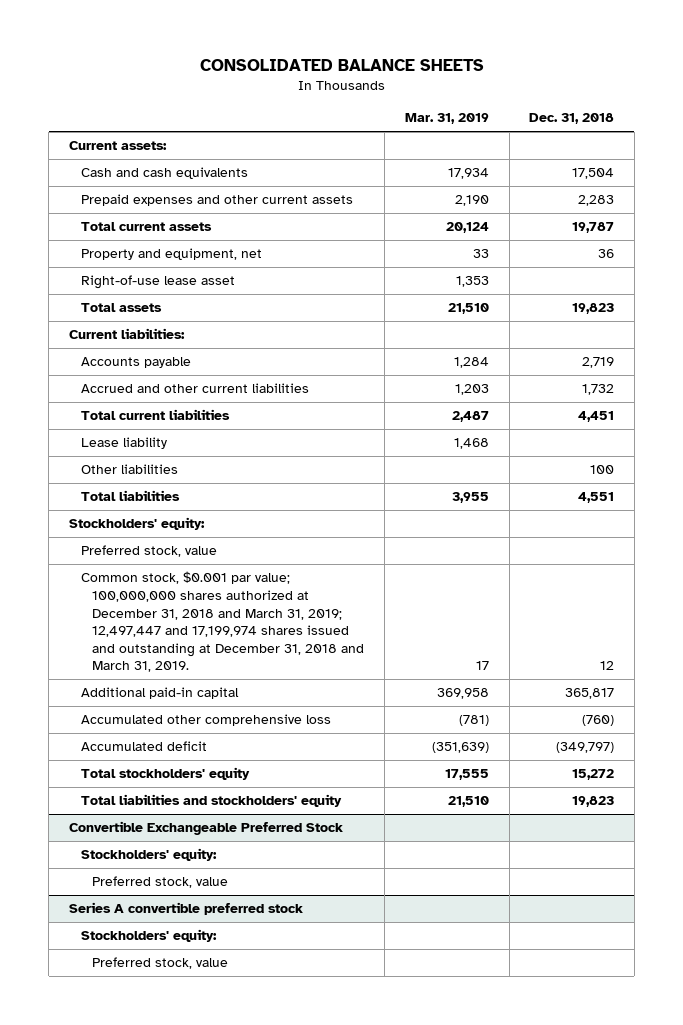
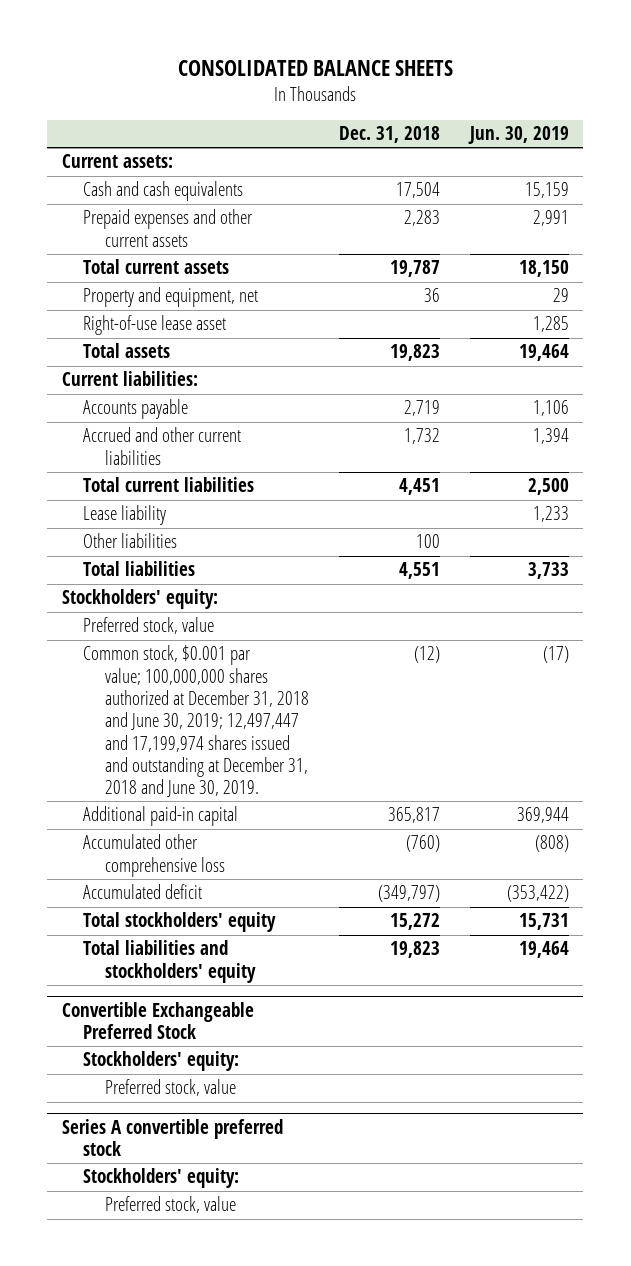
[404,113,489,125] Mar. 31, 2019 -> none
none -> [467,125,569,144] Jun. 30, 2019
[80,571,365,673] Common stock, $0.001 par value; 100,000,000 shares authorized at December 31, 2018 and March 31, 2019; 12,497,447 and 17,199,974 shares issued and outstanding at December 31, 2018 and March 31, 2019. -> [83,645,309,798] Common stock, $0.001 par value; 100,000,000 shares authorized at December 31, 2018 and June 30, 2019; 12,497,447 and 17,199,974 shares issued and outstanding at December 31, 2018 and June 30, 2019.
[600,661,615,671] 12 -> [413,646,440,664] (12)

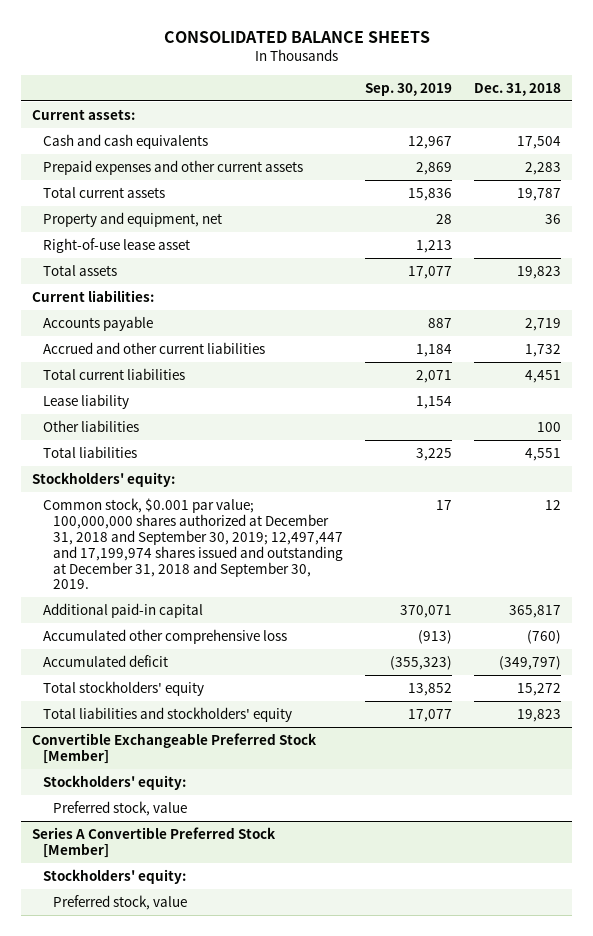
[467,125,569,144] Jun. 30, 2019 -> none
none -> [365,82,453,96] Sep. 30, 2019
[83,617,215,635] Preferred stock, value -> none
[83,645,309,798] Common stock, $0.001 par value; 100,000,000 shares authorized at December 31, 2018 and June 30, 2019; 12,497,447 and 17,199,974 shares issued and outstanding at December 31, 2018 and June 30, 2019. -> [42,497,344,590] Common stock, $0.001 par value; 100,000,000 shares authorized at December 31, 2018 and September 30, 2019; 12,497,447 and 17,199,974 shares issued and outstanding at December 31, 2018 and September 30, 2019.
[413,646,440,664] (12) -> [545,499,562,510] 12
[62,1001,255,1039] Convertible Exchangeable Preferred Stock -> [32,732,318,764] Convertible Exchangeable Preferred Stock [Member]
[62,1118,284,1156] Series A convertible preferred stock -> [32,826,277,858] Series A Convertible Preferred Stock [Member]

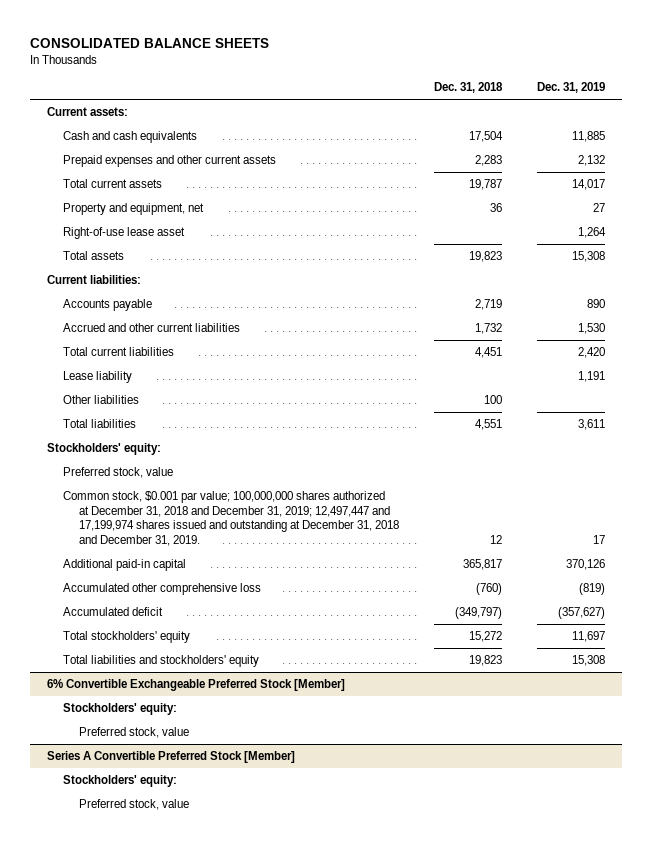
[365,82,453,96] Sep. 30, 2019 -> none
none -> [536,82,605,94] Dec. 31, 2019
none -> [63,466,174,478] Preferred stock, value
[42,497,344,590] Common stock, $0.001 par value; 100,000,000 shares authorized at December 31, 2018 and September 30, 2019; 12,497,447 and 17,199,974 shares issued and outstanding at December 31, 2018 and September 30, 2019. -> [63,490,400,546] Common stock, $0.001 par value; 100,000,000 shares authorized at December 31, 2018 and December 31, 2019; 12,497,447 and 17,199,974 shares issued and outstanding at December 31, 2018 and December 31, 2019.
[32,732,318,764] Convertible Exchangeable Preferred Stock [Member] -> [47,678,346,691] 6% Convertible Exchangeable Preferred Stock [Member]

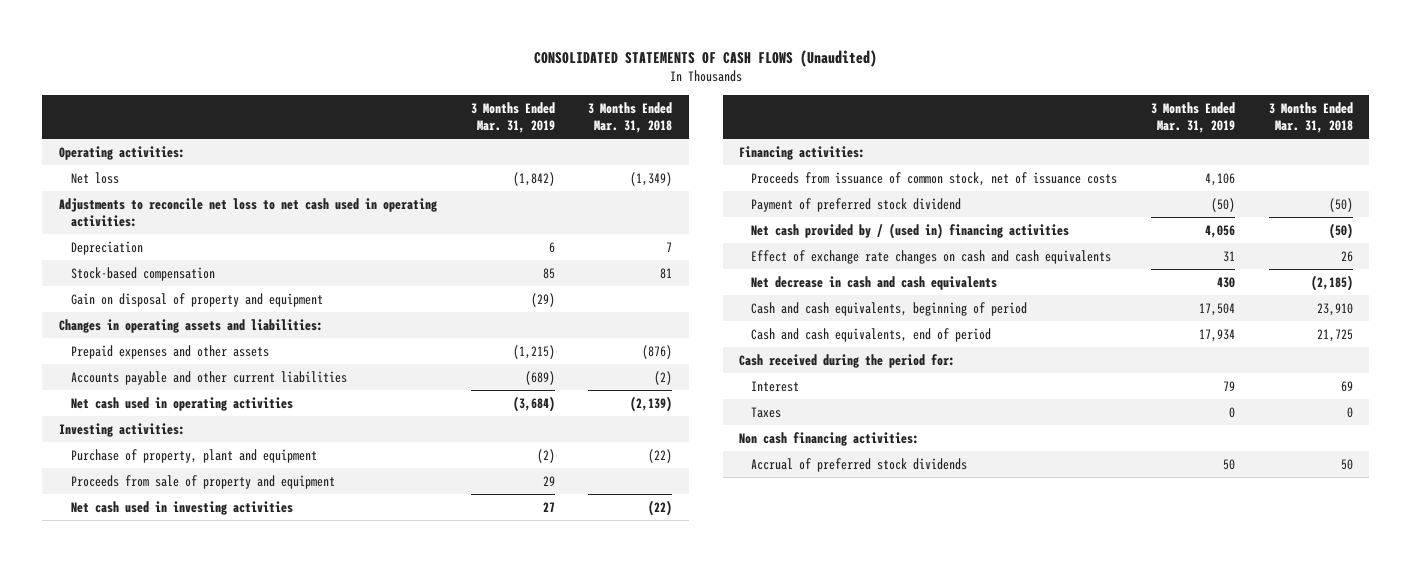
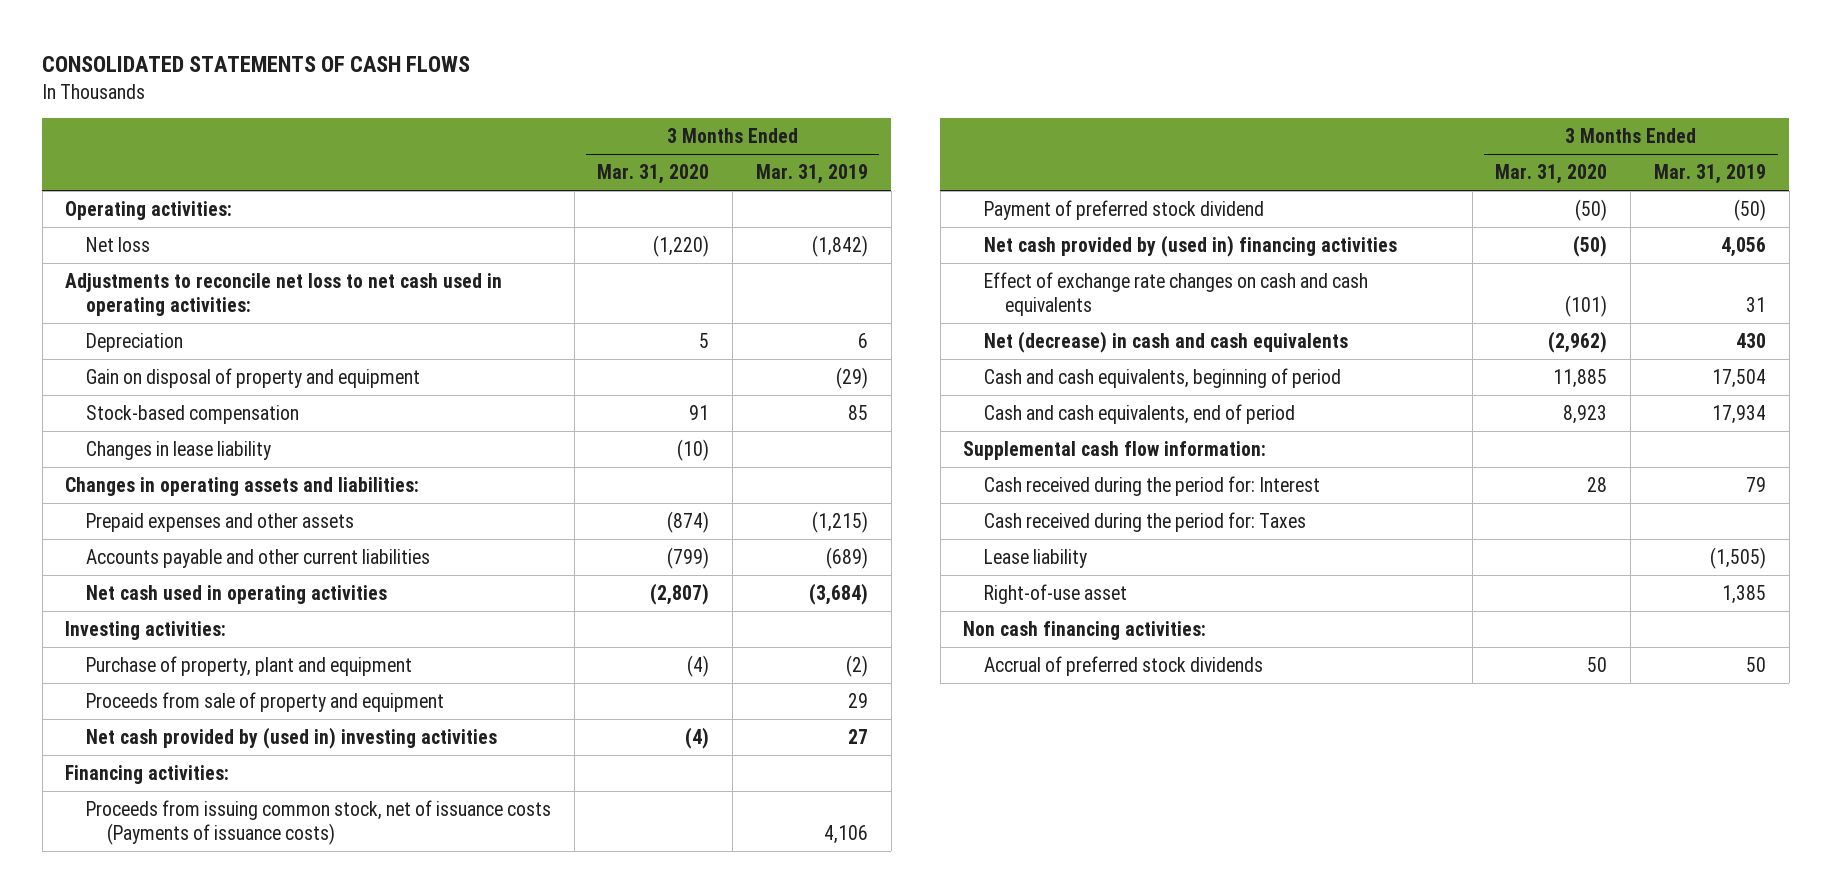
[533,50,877,68] CONSOLIDATED STATEMENTS OF CASH FLOWS (Unaudited) -> [42,56,471,73] CONSOLIDATED STATEMENTS OF CASH FLOWS
[588,101,673,133] 3 Months Ended Mar. 31, 2018 -> none
none -> [597,164,710,185] Mar. 31, 2020
[70,266,215,281] Stock-based compensation -> [85,404,299,424] Stock-based compensation
none -> [85,440,271,460] Changes in lease liability
[70,500,293,515] Net cash used in investing activities -> [85,726,497,749] Net cash provided by (used in) investing activities
[751,171,1118,186] Proceeds from issuance of common stock, net of issuance costs -> [85,799,551,846] Proceeds from issuing common stock, net of issuance costs (Payments of issuance costs)
[751,222,1070,239] Net cash provided by / (used in) financing activities -> [984,234,1398,257] Net cash provided by (used in) financing activities
[751,275,998,290] Net decrease in cash and cash equivalents -> [984,330,1349,353] Net (decrease) in cash and cash equivalents
[751,380,800,392] Interest -> none
[751,406,782,418] Taxes -> none
none -> [963,440,1267,460] Supplemental cash flow information:
none -> [984,475,1321,496] Cash received during the period for: Interest
[739,353,956,368] Cash received during the period for: -> [984,511,1307,532] Cash received during the period for: Taxes
none -> [984,548,1088,568] Lease liability
none -> [984,583,1128,604] Right-of-use asset

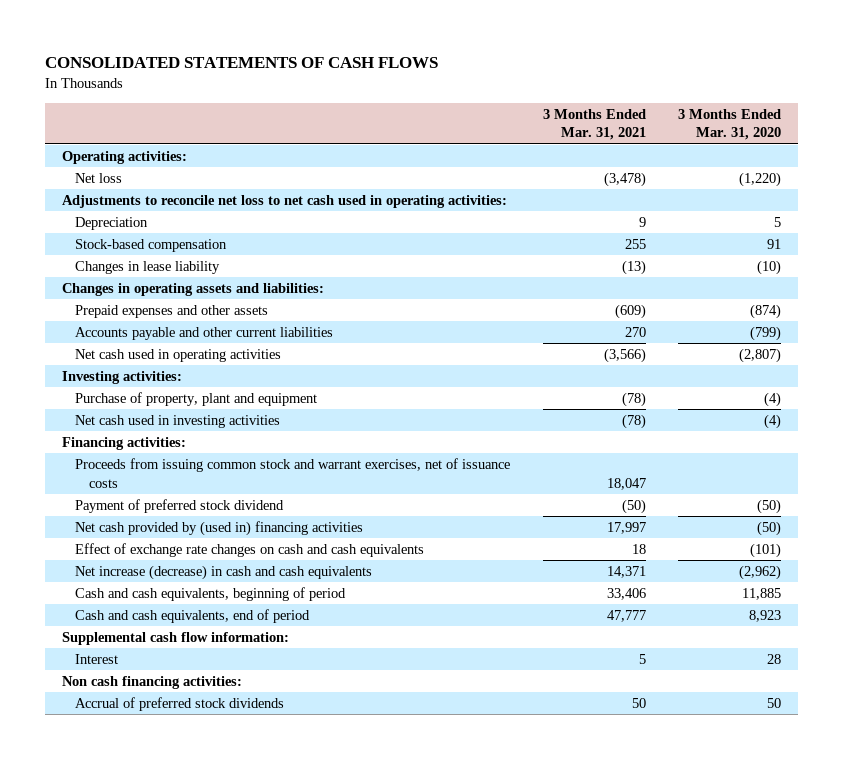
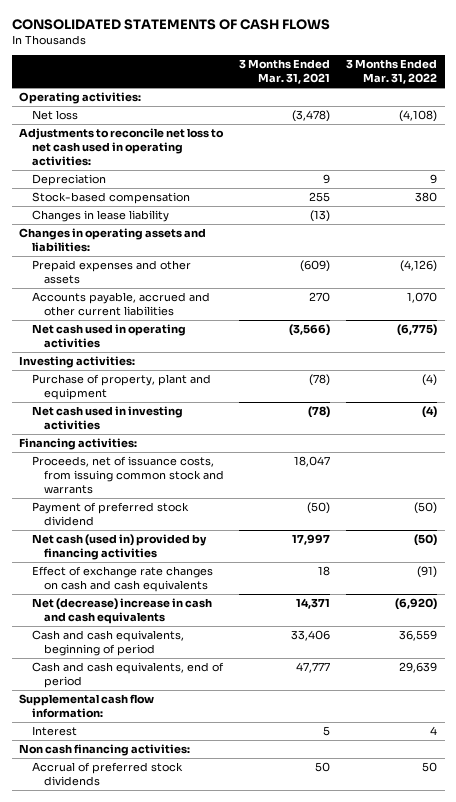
[678,108,782,141] 3 Months Ended Mar. 31, 2020 -> none
none -> [345,59,437,85] 3 Months Ended Mar. 31, 2022
[75,326,334,340] Accounts payable and other current liabilities -> [31,291,210,317] Accounts payable, accrued and other current liabilities
[75,457,511,488] Proceeds from issuing common stock and warrant exercises, net of issuance costs -> [31,455,224,495] Proceeds, net of issuance costs, from issuing common stock and warrants
[75,520,364,536] Net cash provided by (used in) financing activities -> [31,533,207,561] Net cash (used in) provided by financing activities
[75,564,373,580] Net increase (decrease) in cash and cash equivalents -> [31,597,212,625] Net (decrease) increase in cash and cash equivalents

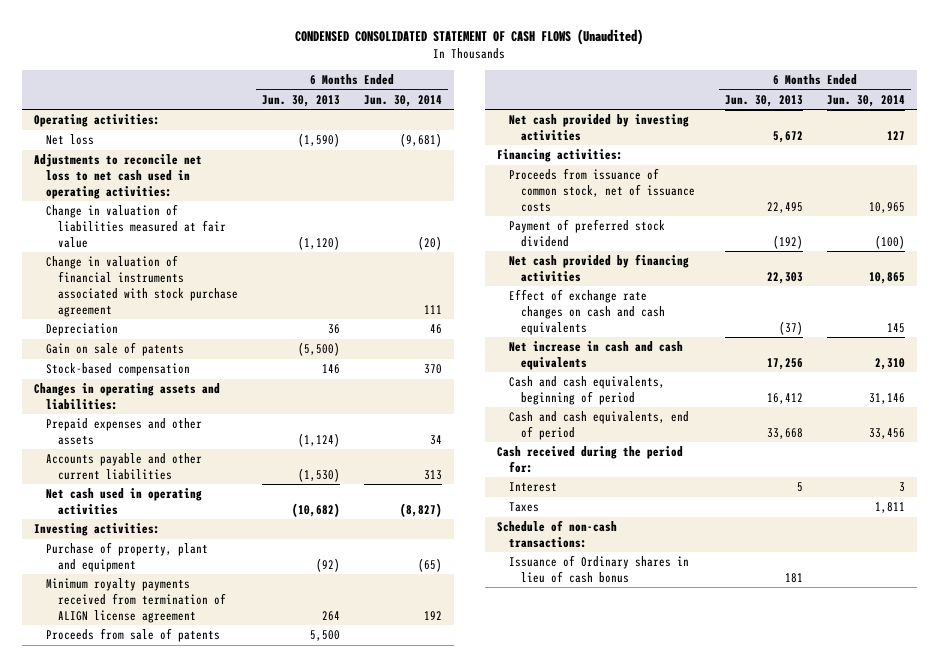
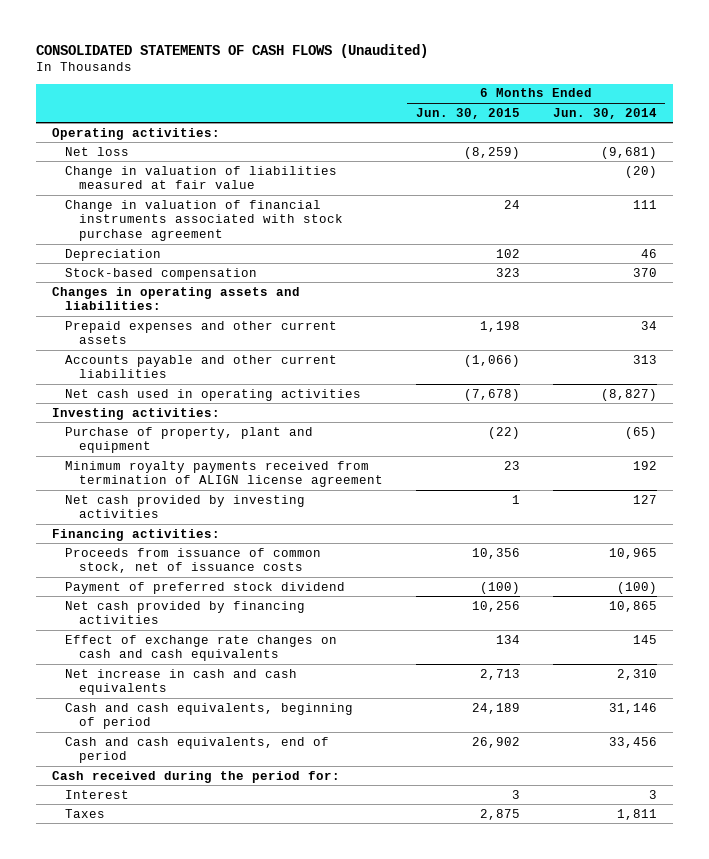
[295,29,644,46] CONDENSED CONSOLIDATED STATEMENT OF CASH FLOWS (Unaudited) -> [35,43,428,58] CONSOLIDATED STATEMENTS OF CASH FLOWS (Unaudited)
[262,94,341,107] Jun. 30, 2013 -> none
none -> [415,107,520,119] Jun. 30, 2015
[33,154,202,199] Adjustments to reconcile net loss to net cash used in operating activities: -> none
[46,342,185,357] Gain on sale of patents -> none
[46,418,203,445] Prepaid expenses and other assets -> [65,320,338,345] Prepaid expenses and other current assets
[46,628,221,643] Proceeds from sale of patents -> none
[496,520,617,548] Schedule of non-cash transactions: -> none
[508,555,689,583] Issuance of Ordinary shares in lieu of cash bonus -> none

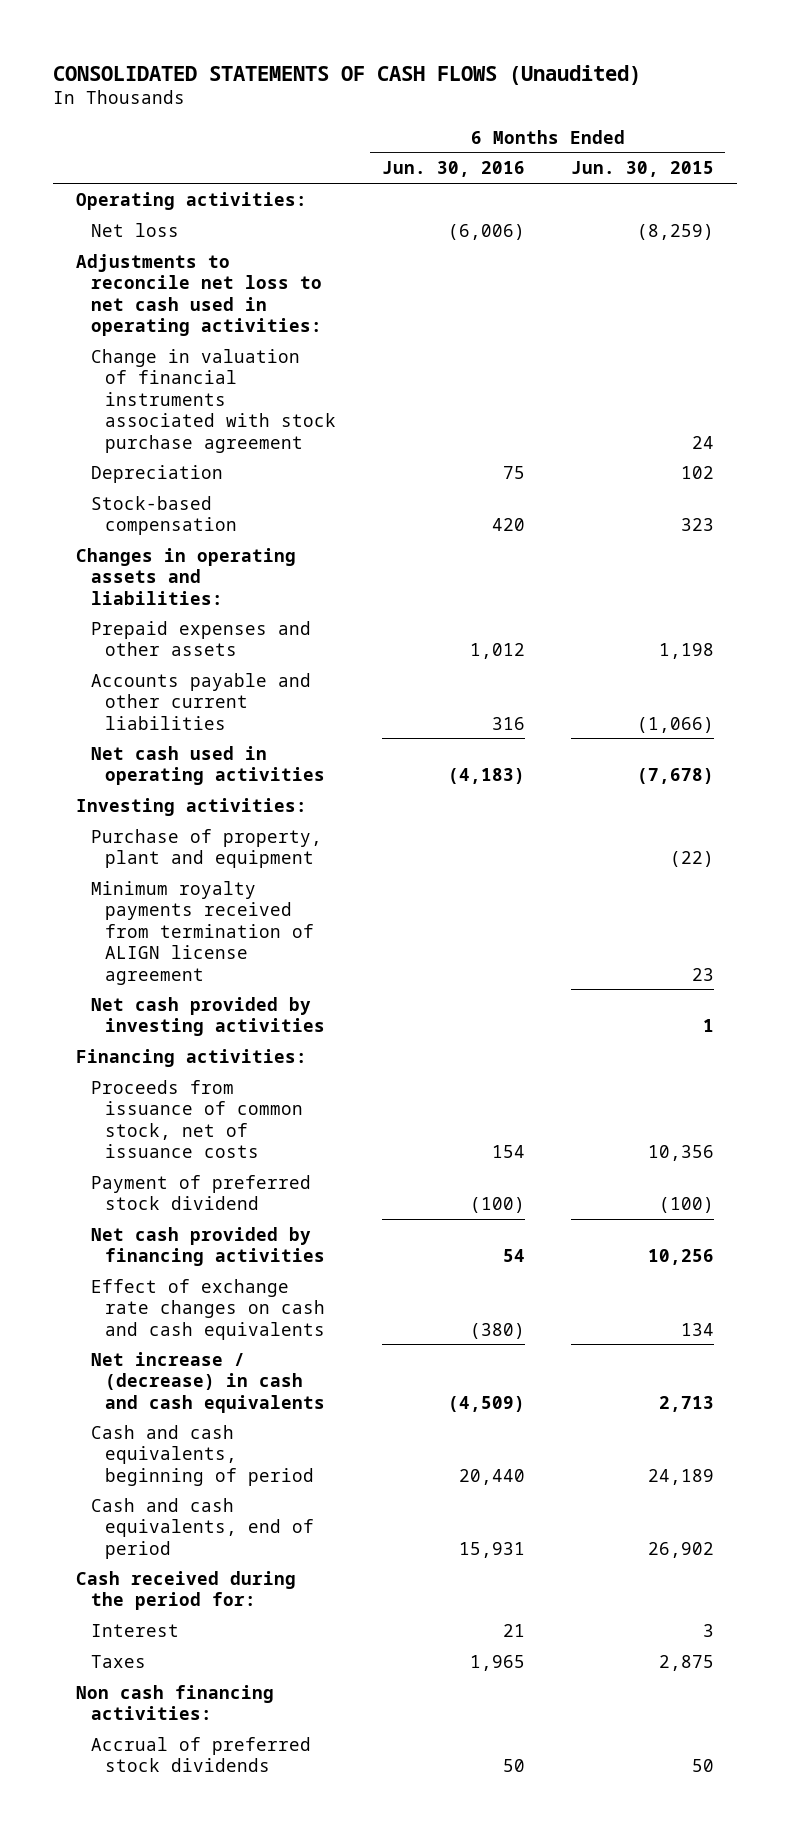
[552,107,657,119] Jun. 30, 2014 -> none
none -> [381,161,525,178] Jun. 30, 2016
[65,165,338,190] Change in valuation of liabilities measured at fair value -> none
none -> [76,253,322,337] Adjustments to reconcile net loss to net cash used in operating activities:
[65,320,338,345] Prepaid expenses and other current assets -> [90,620,311,657] Prepaid expenses and other assets
[65,668,298,696] Net increase in cash and cash equivalents -> [90,1351,325,1413] Net increase / (decrease) in cash and cash equivalents
none -> [76,1684,275,1721] Non cash financing activities:
none -> [90,1736,311,1773] Accrual of preferred stock dividends

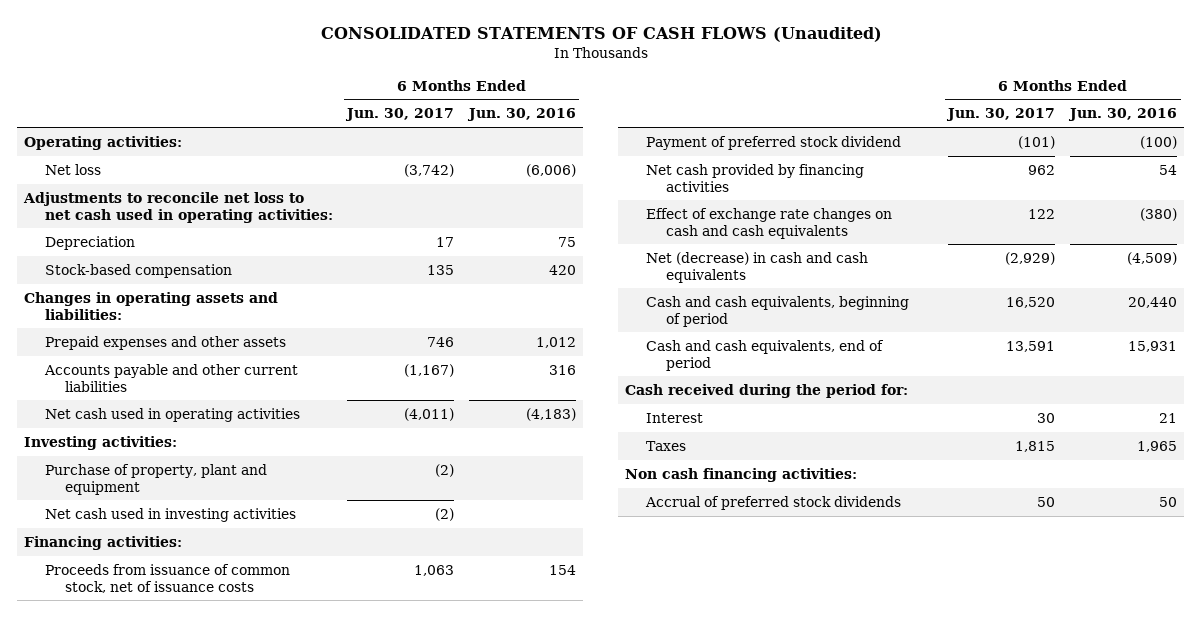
[570,161,714,178] Jun. 30, 2015 -> none
none -> [345,108,455,122] Jun. 30, 2017
[90,348,336,453] Change in valuation of financial instruments associated with stock purchase agreement -> none
[90,880,314,985] Minimum royalty payments received from termination of ALIGN license agreement -> none
[90,996,325,1037] Net cash provided by investing activities -> [44,507,296,522] Net cash used in investing activities
[90,1351,325,1413] Net increase / (decrease) in cash and cash equivalents -> [645,251,868,283] Net (decrease) in cash and cash equivalents

